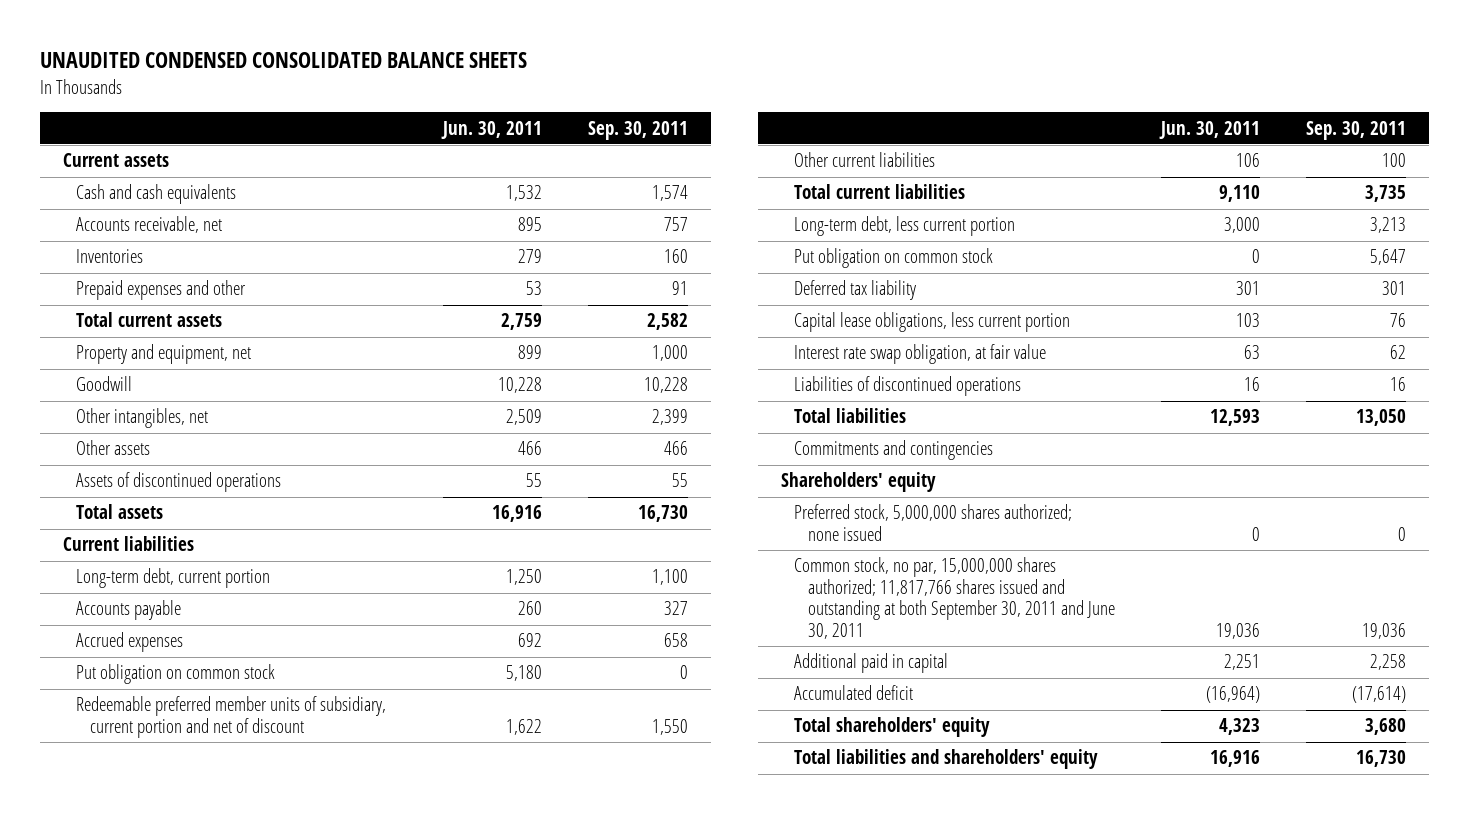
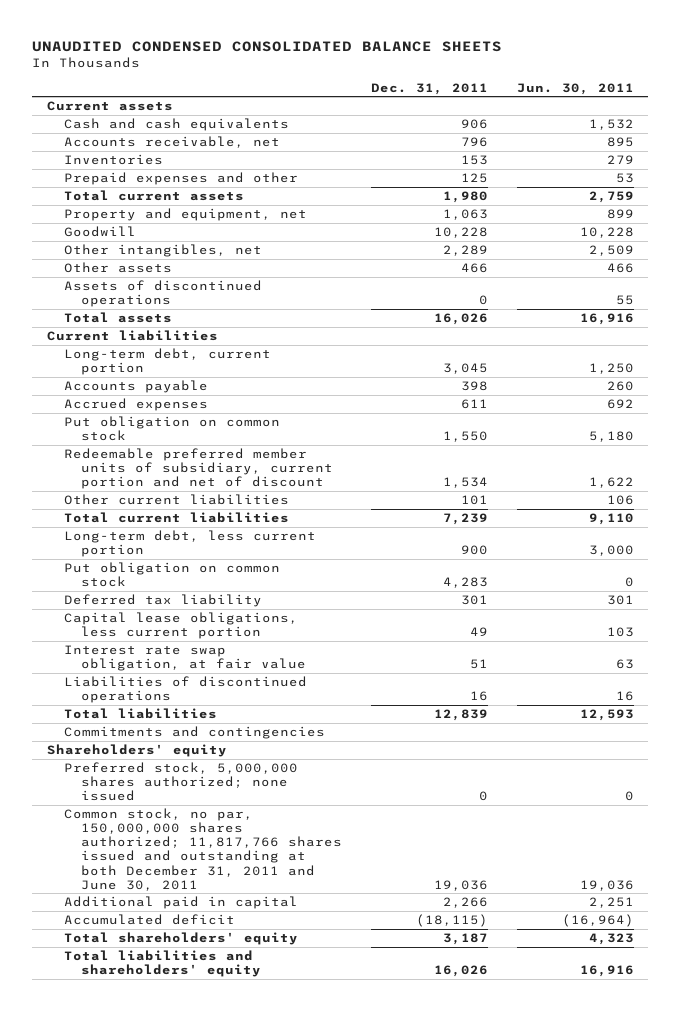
[588,120,689,140] Sep. 30, 2011 -> none
none -> [370,82,488,95] Dec. 31, 2011
[794,557,1116,639] Common stock, no par, 15,000,000 shares authorized; 11,817,766 shares issued and outstanding at both September 30, 2011 and June 30, 2011 -> [63,808,343,891] Common stock, no par, 150,000,000 shares authorized; 11,817,766 shares issued and outstanding at both December 31, 2011 and June 30, 2011

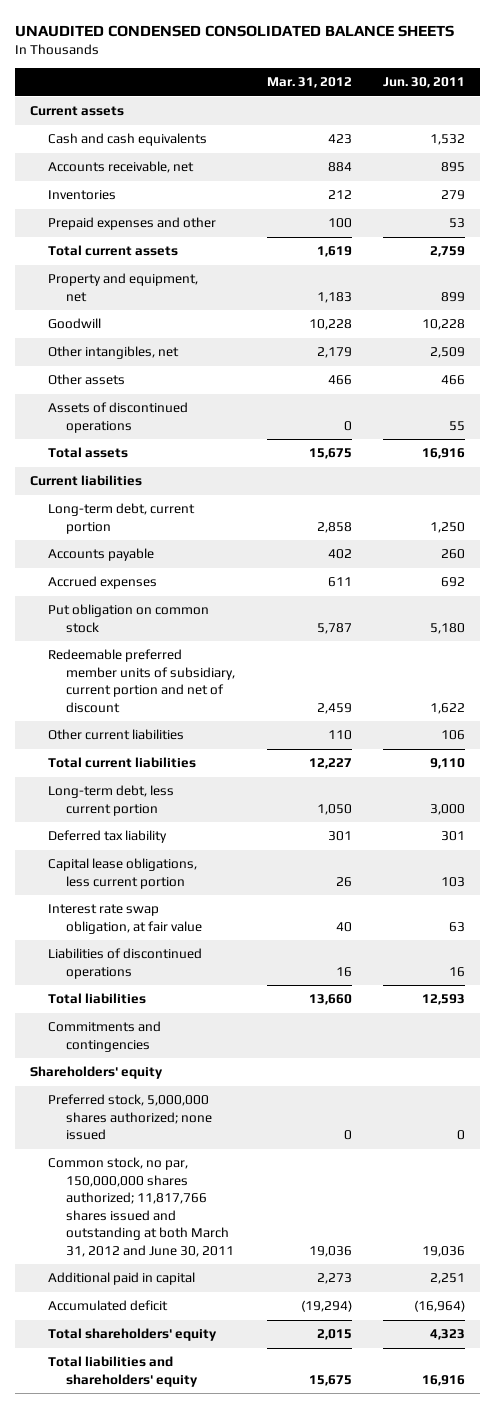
[370,82,488,95] Dec. 31, 2011 -> none
none -> [266,77,352,89] Mar. 31, 2012
[63,562,280,588] Put obligation on common stock -> none
[63,808,343,891] Common stock, no par, 150,000,000 shares authorized; 11,817,766 shares issued and outstanding at both December 31, 2011 and June 30, 2011 -> [48,1157,235,1257] Common stock, no par, 150,000,000 shares authorized; 11,817,766 shares issued and outstanding at both March 31, 2012 and June 30, 2011

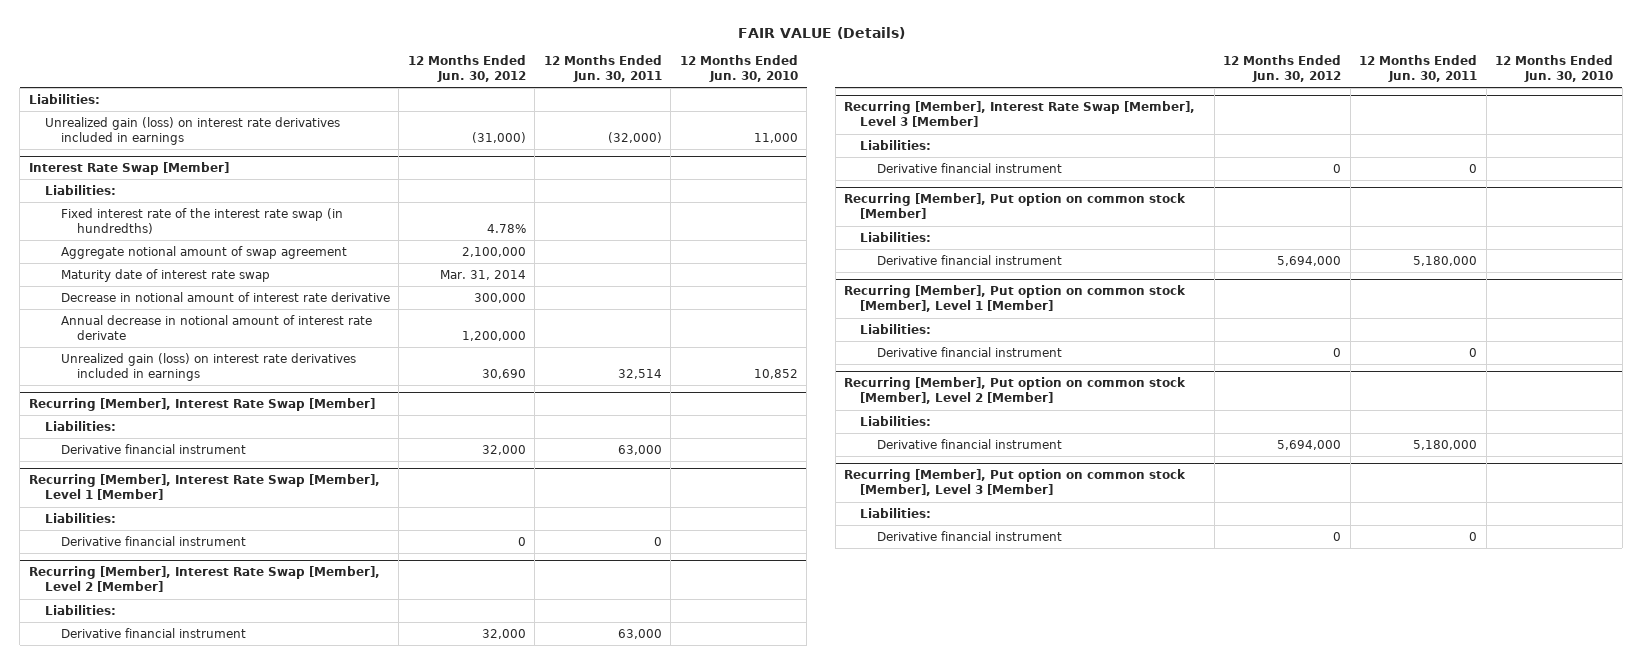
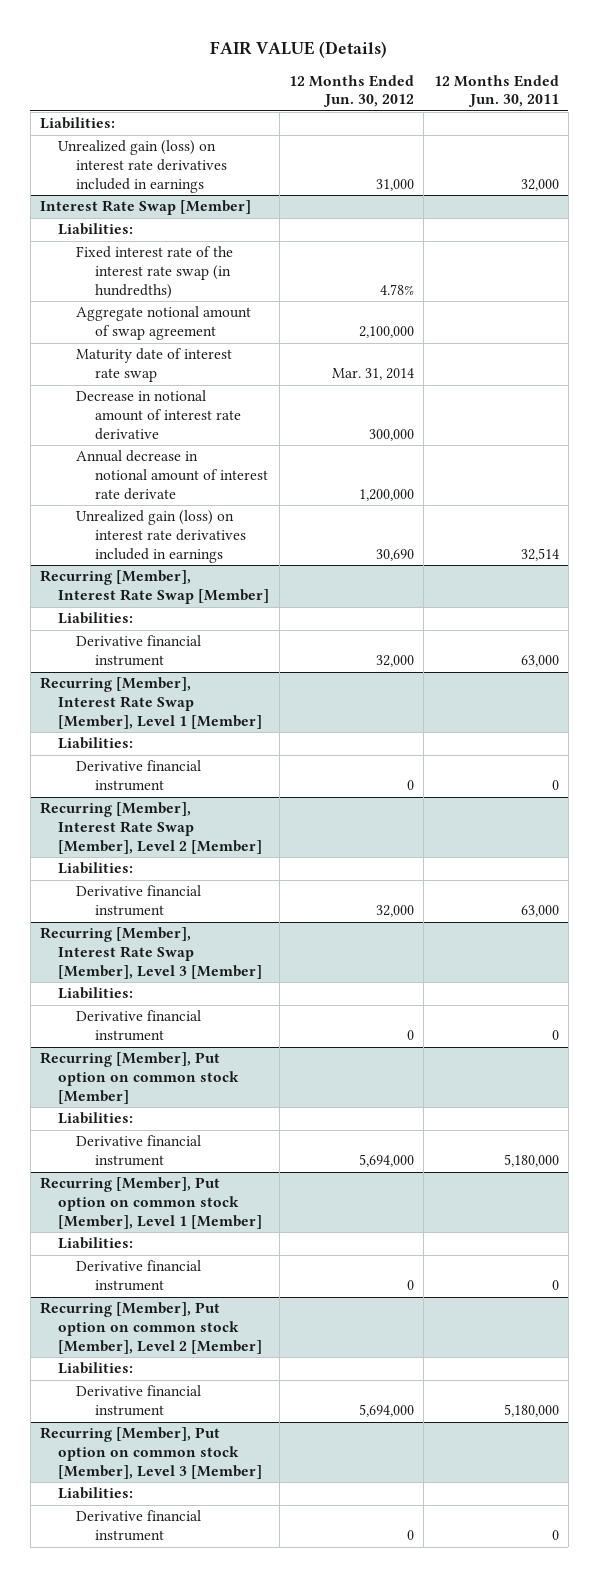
[679,54,798,82] 12 Months Ended Jun. 30, 2010 -> none
[471,131,526,143] (31,000) -> [375,178,414,191] 31,000
[607,131,662,143] (32,000) -> [520,178,559,191] 32,000

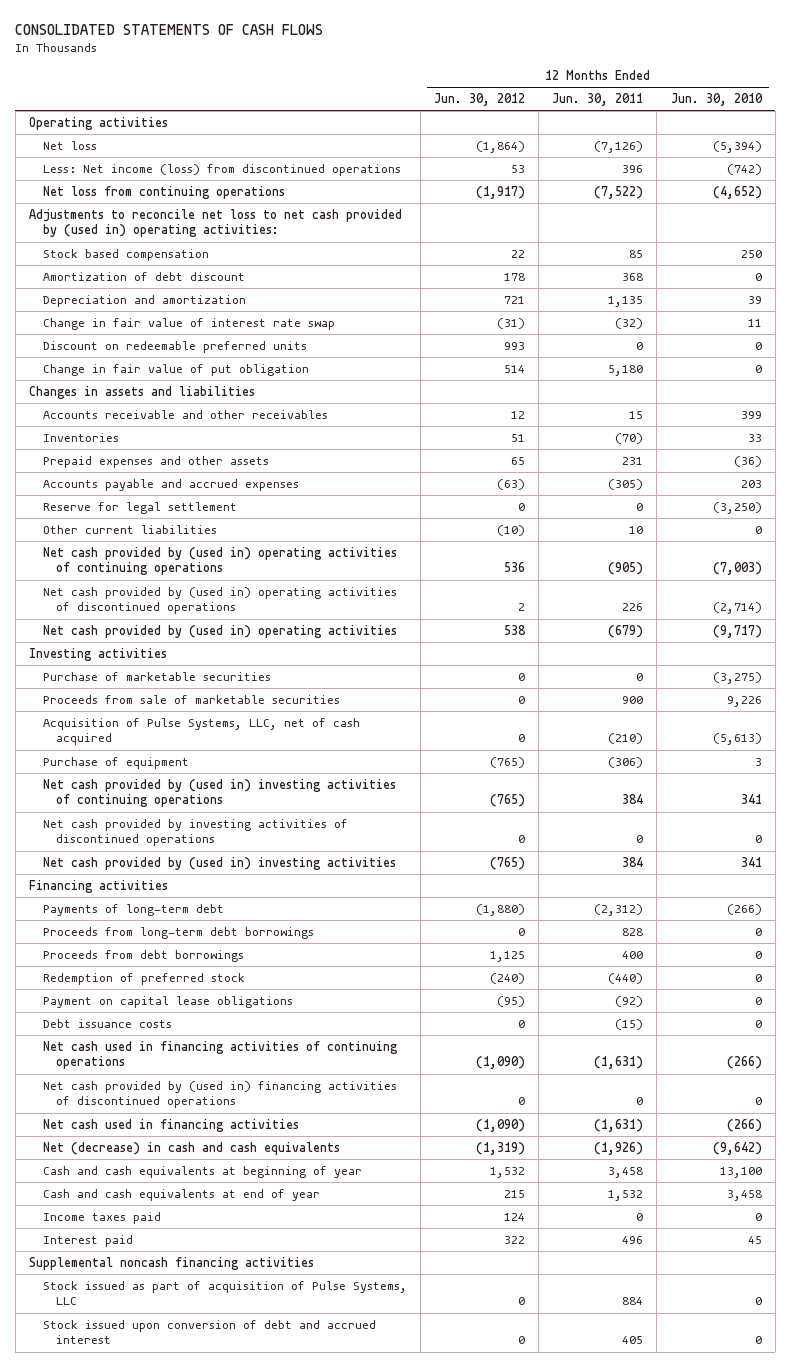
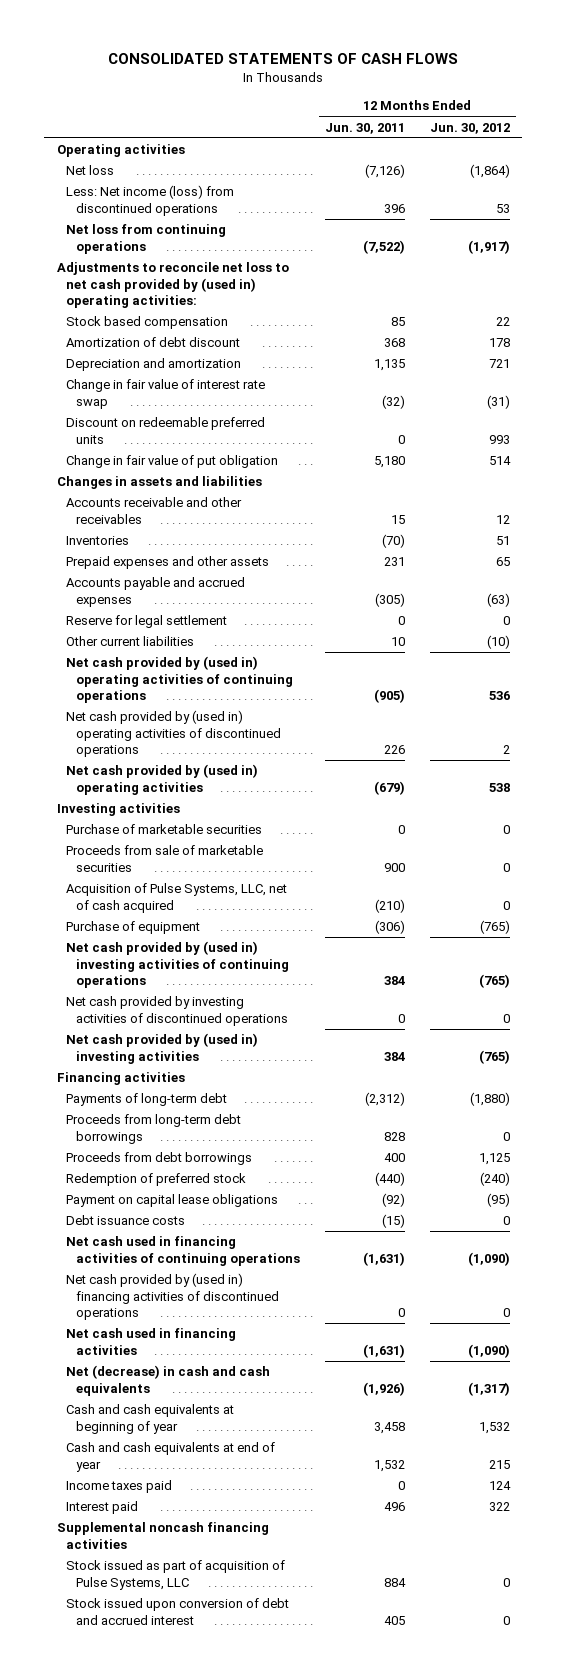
[670,92,763,106] Jun. 30, 2010 -> none
[475,1141,525,1155] (1,319) -> [467,1381,510,1396] (1,317)

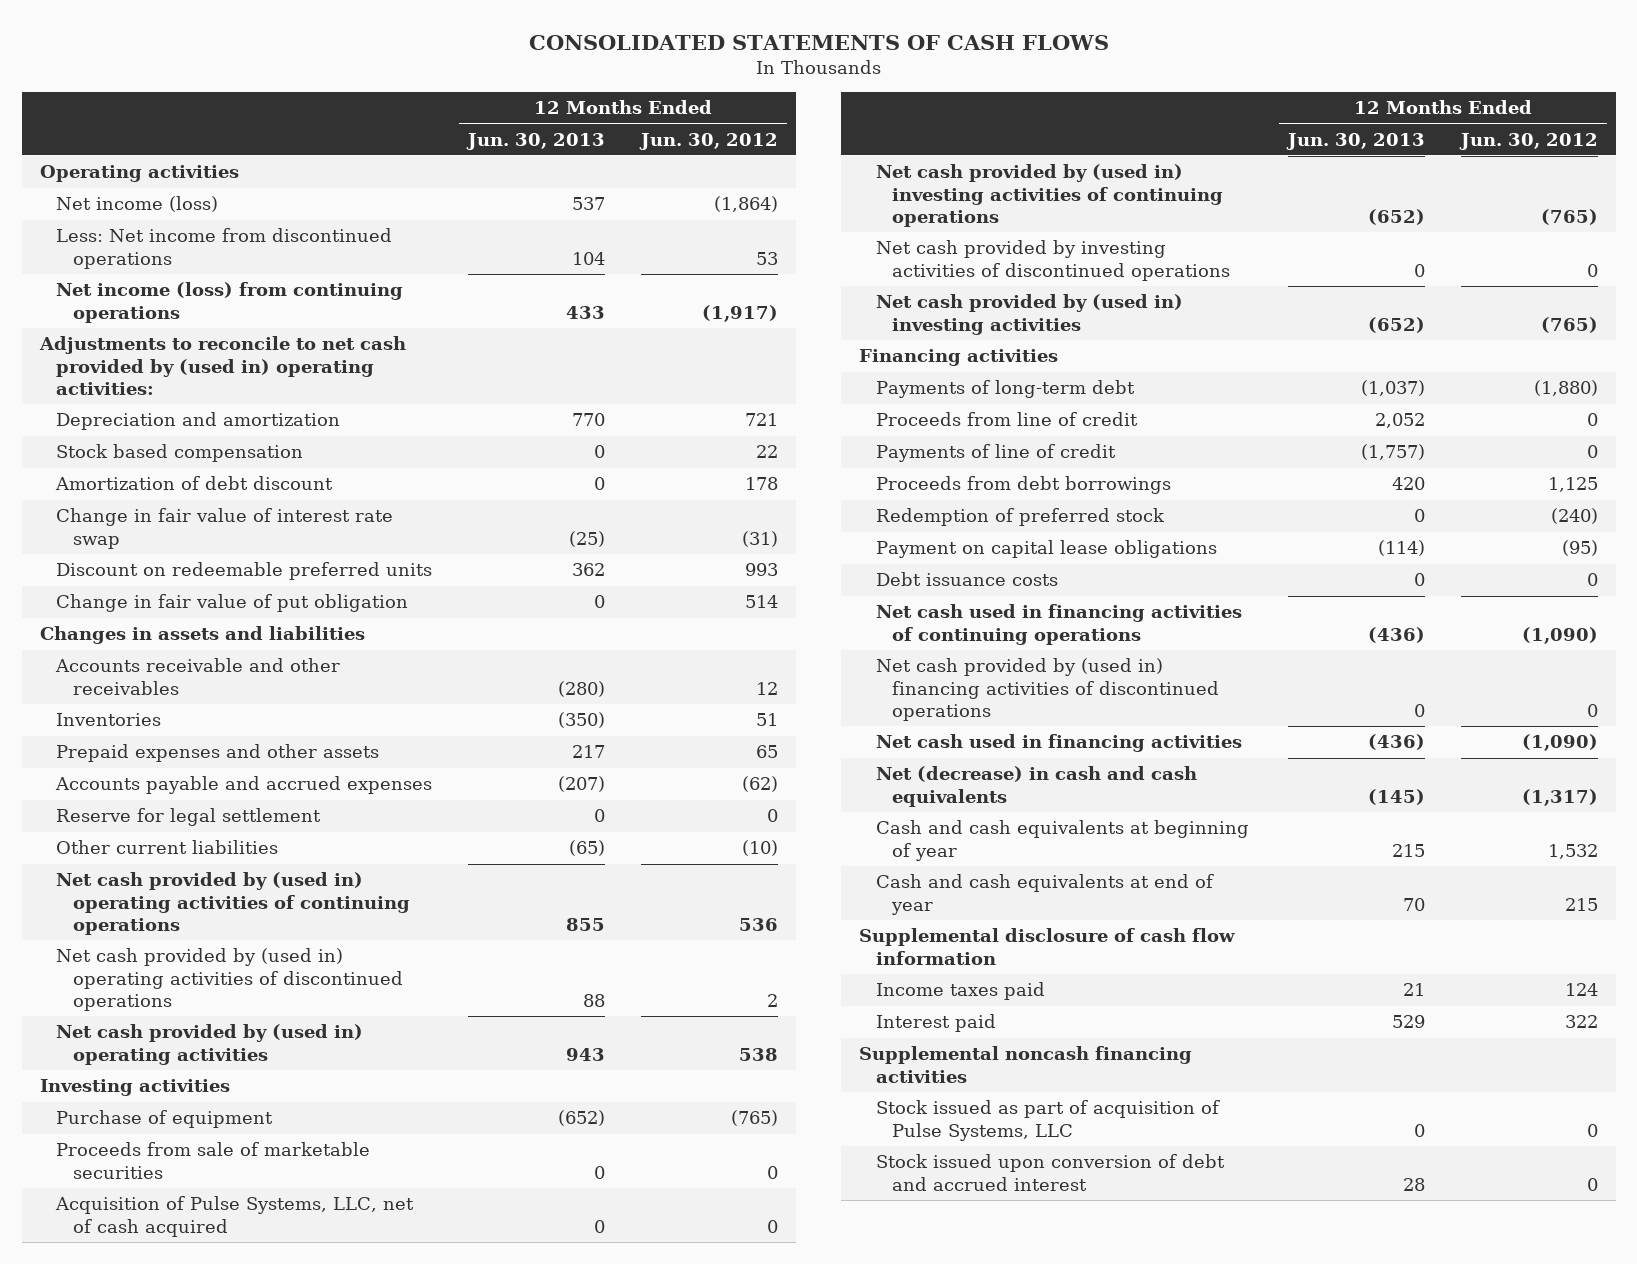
[324,122,405,134] Jun. 30, 2011 -> none
none -> [466,132,606,150] Jun. 30, 2013
[66,165,115,176] Net loss -> [56,196,219,213] Net income (loss)
[66,185,235,216] Less: Net income (loss) from discontinued operations -> [56,228,393,269] Less: Net income from discontinued operations
[66,224,227,254] Net loss from continuing operations -> [56,282,404,323] Net income (loss) from continuing operations
[56,262,289,309] Adjustments to reconcile net loss to net cash provided by (used in) operating activities: -> [38,336,406,396] Adjustments to reconcile to net cash provided by (used in) operating activities:
[66,358,242,372] Depreciation and amortization -> [56,412,341,431] Depreciation and amortization
[486,592,510,607] (63) -> [742,776,779,793] (62)
[66,824,263,835] Purchase of marketable securities -> none
[66,921,201,935] Purchase of equipment -> [56,1110,274,1129] Purchase of equipment
[66,1114,242,1144] Proceeds from long-term debt borrowings -> none
none -> [875,412,1138,427] Proceeds from line of credit
none -> [875,444,1116,463] Payments of line of credit
none -> [858,928,1235,965] Supplemental disclosure of cash flow information

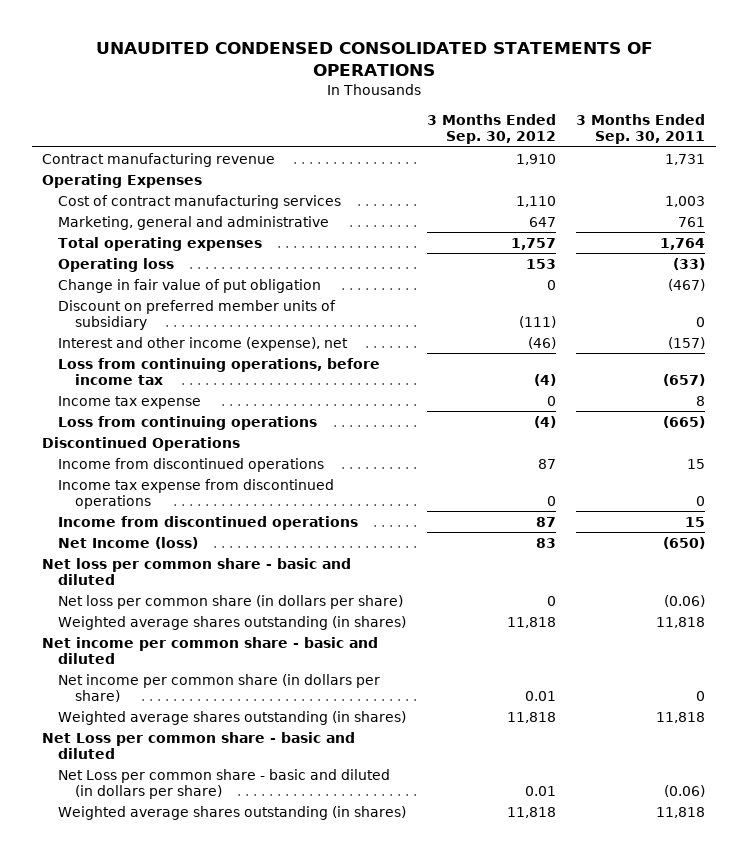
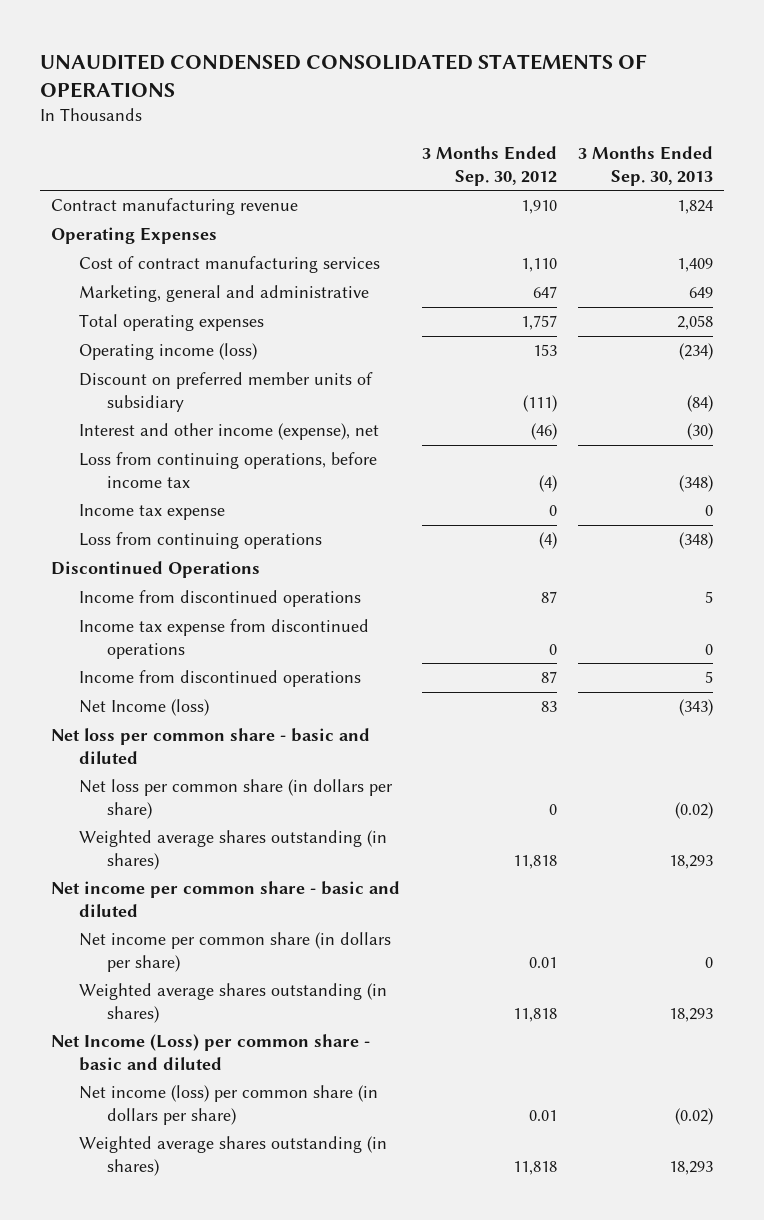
[576,113,706,145] 3 Months Ended Sep. 30, 2011 -> none
none -> [578,146,714,186] 3 Months Ended Sep. 30, 2013
[58,278,322,293] Change in fair value of put obligation -> none
[58,257,175,272] Operating loss -> [79,343,258,361] Operating income (loss)
[41,731,355,760] Net Loss per common share - basic and diluted -> [51,1034,371,1071] Net Income (Loss) per common share - basic and diluted
[58,768,391,800] Net Loss per common share - basic and diluted (in dollars per share) -> [79,1085,379,1125] Net income (loss) per common share (in dollars per share)

